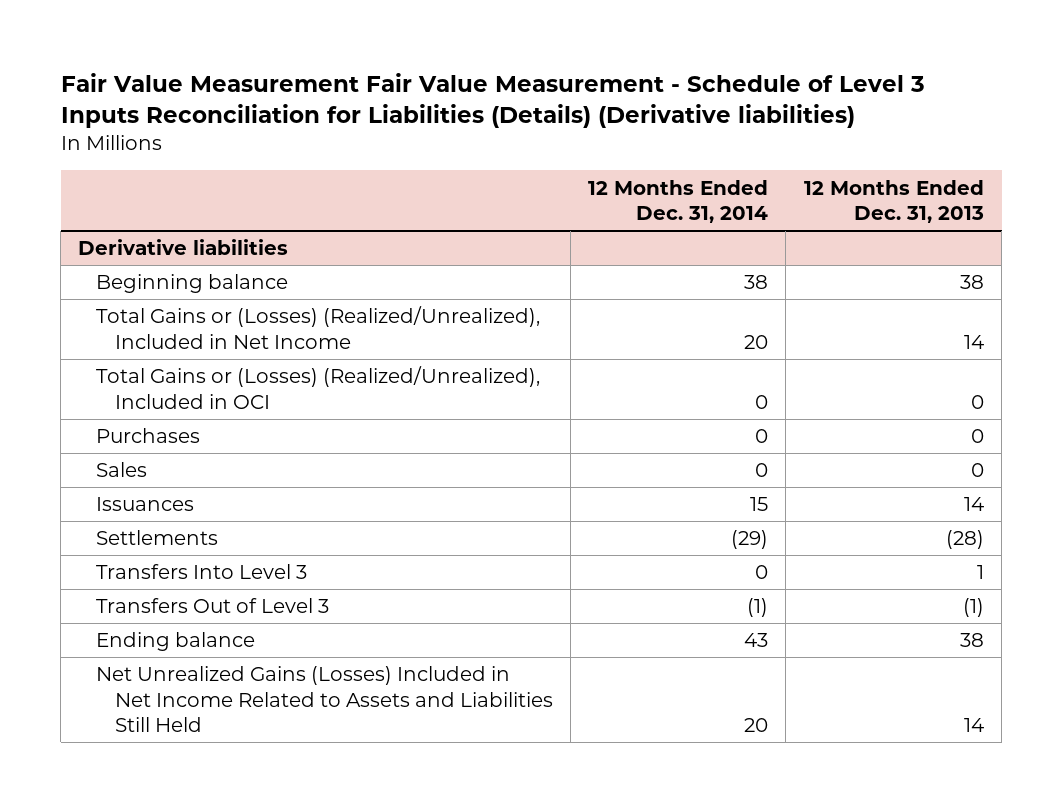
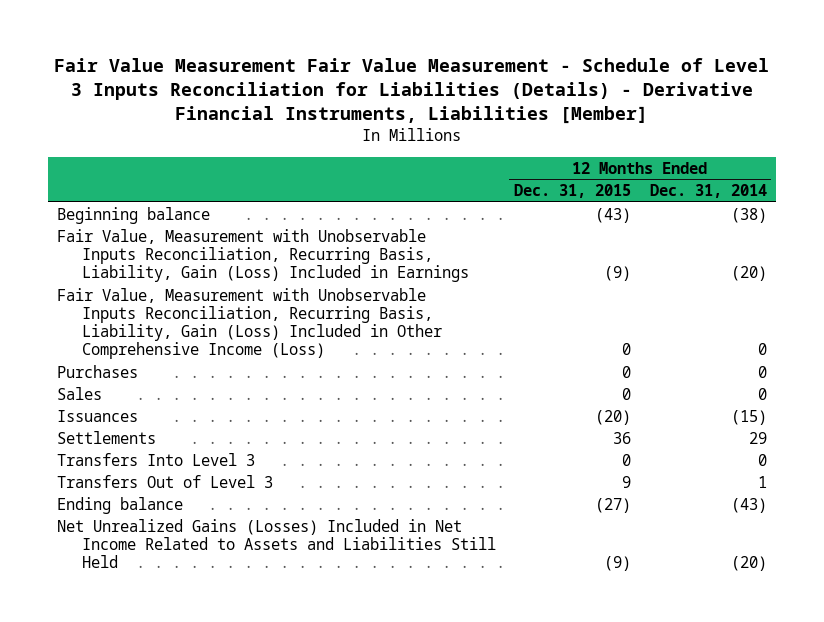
[60,72,925,129] Fair Value Measurement Fair Value Measurement - Schedule of Level 3 Inputs Reconciliation for Liabilities (Details) (Derivative liabilities) -> [53,57,769,125] Fair Value Measurement Fair Value Measurement - Schedule of Level 3 Inputs Reconciliation for Liabilities (Details) - Derivative Financial Instruments, Liabilities [Member]
[803,179,984,223] 12 Months Ended Dec. 31, 2013 -> none
none -> [514,183,632,198] Dec. 31, 2015
[78,239,289,256] Derivative liabilities -> none
[96,306,541,349] Total Gains or (Losses) (Realized/Unrealized), Included in Net Income -> none
[744,275,769,290] 38 -> [730,207,767,223] (38)
none -> [57,228,469,282] Fair Value, Measurement with Unobservable Inputs Reconciliation, Recurring Basis, Liability, Gain (Loss) Included in Earnings
[96,366,541,409] Total Gains or (Losses) (Realized/Unrealized), Included in OCI -> [57,287,442,360] Fair Value, Measurement with Unobservable Inputs Reconciliation, Recurring Basis, Liability, Gain (Loss) Included in Other Comprehensive Income (Loss)
[750,497,769,512] 15 -> [730,409,767,425] (15)
[731,530,769,550] (29) -> [748,431,767,444] 29
[747,598,769,618] (1) -> [757,475,767,488] 1
[744,633,769,648] 43 -> [730,497,767,513] (43)
[744,717,769,732] 20 -> [730,555,767,571] (20)

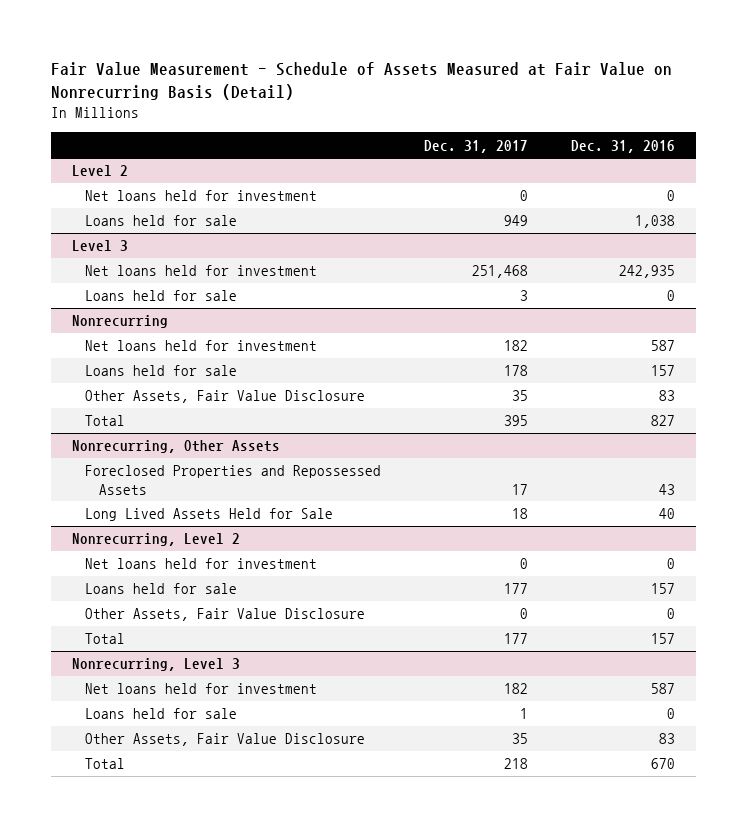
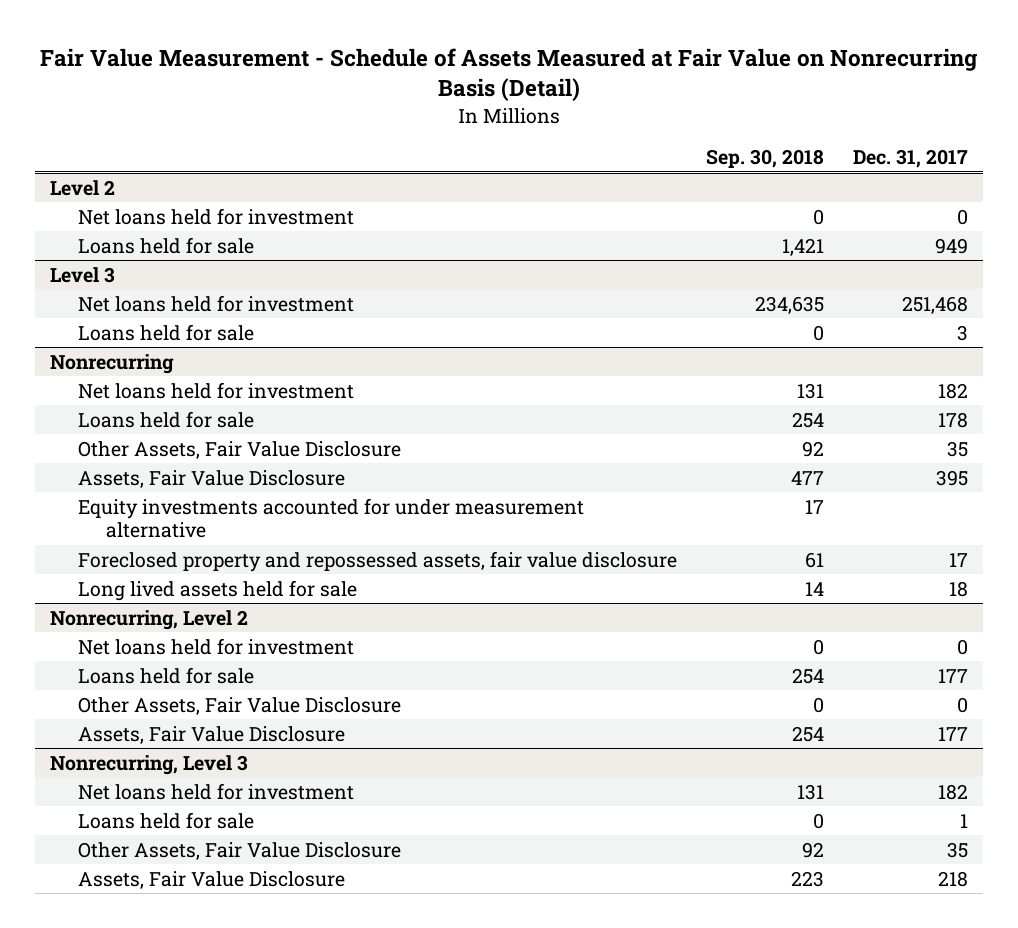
[570,139,675,153] Dec. 31, 2016 -> none
none -> [706,149,825,169] Sep. 30, 2018
[71,440,280,454] Nonrecurring, Other Assets -> none
[85,465,382,495] Foreclosed Properties and Repossessed Assets -> none
[85,415,126,427] Total -> [78,469,346,488] Assets, Fair Value Disclosure
none -> [78,497,585,539] Equity investments accounted for under measurement alternative
none -> [78,550,678,572] Foreclosed property and repossessed assets, fair value disclosure
[85,508,334,522] Long Lived Assets Held for Sale -> [78,579,358,601] Long lived assets held for sale
[85,633,126,645] Total -> [78,725,346,744] Assets, Fair Value Disclosure
[85,758,126,770] Total -> [78,870,346,889] Assets, Fair Value Disclosure

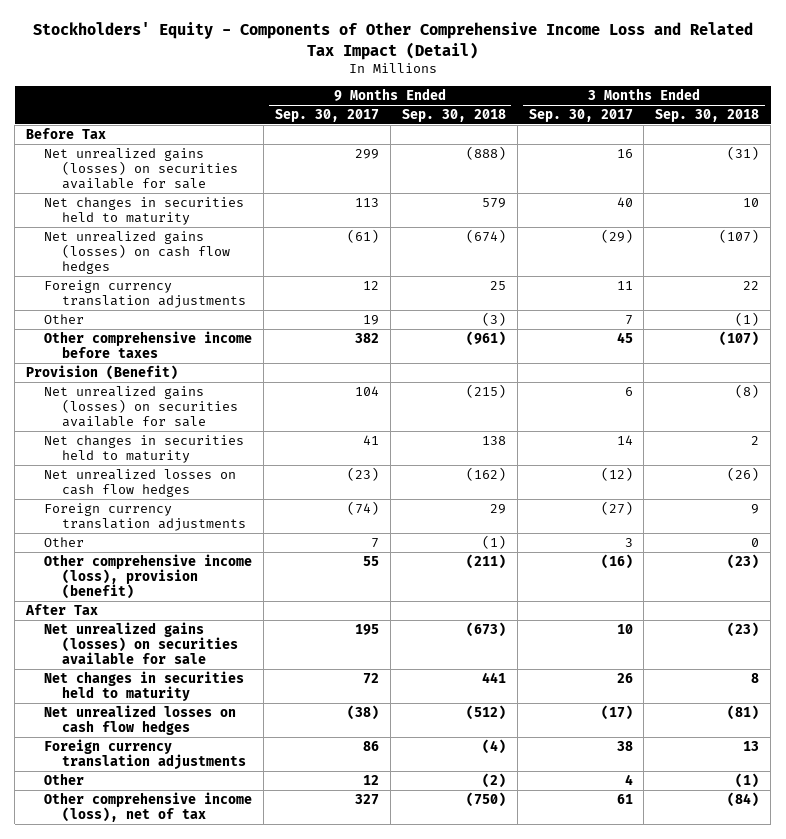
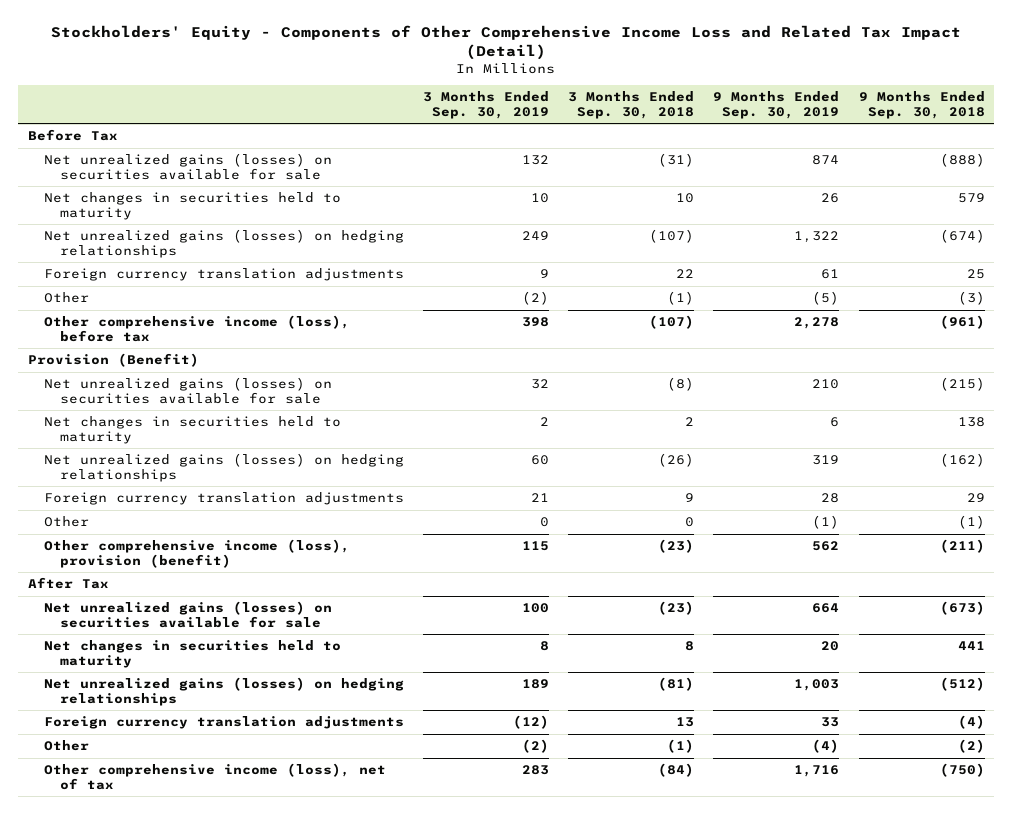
[274,108,379,122] Sep. 30, 2017 -> none
[528,108,633,122] Sep. 30, 2017 -> none
none -> [423,91,550,119] 3 Months Ended Sep. 30, 2019
none -> [713,91,840,119] 9 Months Ended Sep. 30, 2019
[44,230,231,275] Net unrealized gains (losses) on cash flow hedges -> [43,229,404,258] Net unrealized gains (losses) on hedging relationships
[44,330,253,359] Other comprehensive income before taxes -> [43,315,350,342] Other comprehensive income (loss), before tax
[44,468,237,498] Net unrealized losses on cash flow hedges -> [43,453,404,482] Net unrealized gains (losses) on hedging relationships
[44,704,237,736] Net unrealized losses on cash flow hedges -> [43,677,404,706] Net unrealized gains (losses) on hedging relationships

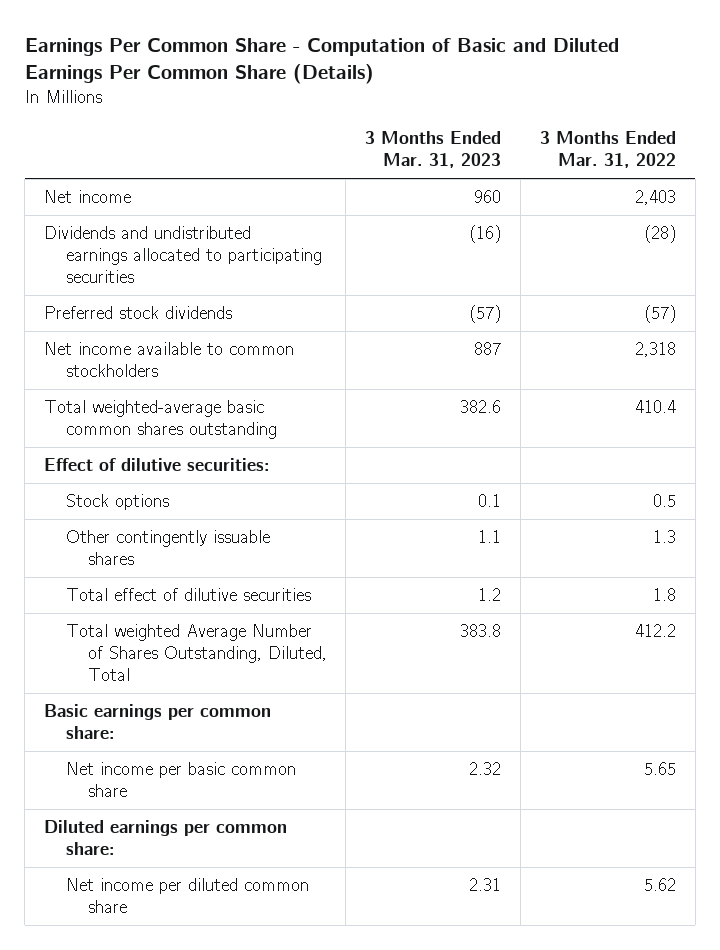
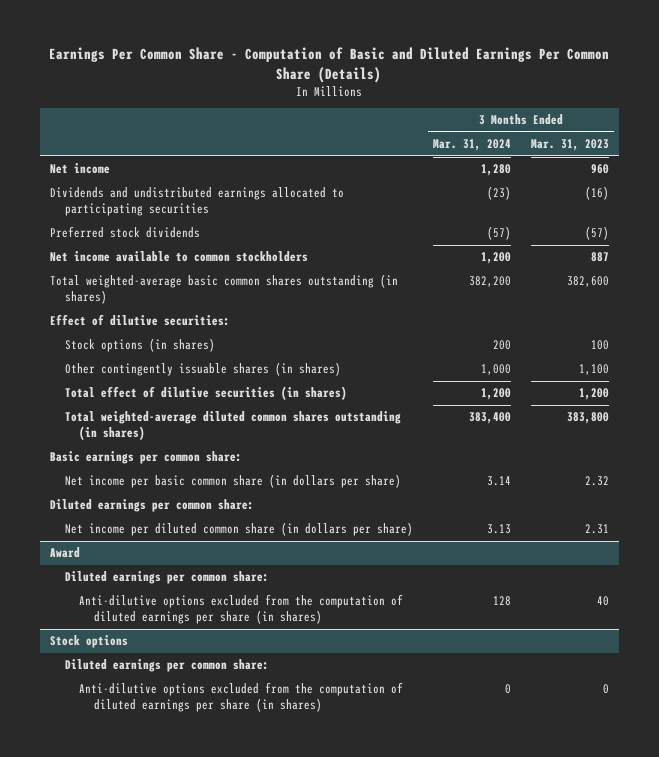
[539,131,676,169] 3 Months Ended Mar. 31, 2022 -> none
none -> [432,139,511,152] Mar. 31, 2024
[44,399,277,440] Total weighted-average basic common shares outstanding -> [49,274,398,305] Total weighted-average basic common shares outstanding (in shares)
[460,399,502,413] 382.6 -> [566,276,609,288] 382,600
[65,493,169,510] Stock options -> [64,338,215,353] Stock options (in shares)
[478,493,502,507] 0.1 -> [590,340,609,351] 100
[65,529,270,566] Other contingently issuable shares -> [64,362,341,377] Other contingently issuable shares (in shares)
[478,529,502,543] 1.1 -> [578,364,609,376] 1,100
[65,587,311,601] Total effect of dilutive securities -> [64,386,347,401] Total effect of dilutive securities (in shares)
[478,587,502,601] 1.2 -> [578,388,609,401] 1,200
[65,623,327,682] Total weighted Average Number of Shares Outstanding, Diluted, Total -> [64,411,401,441] Total weighted-average diluted common shares outstanding (in shares)
[460,623,502,637] 383.8 -> [566,412,609,425] 383,800
[65,761,296,798] Net income per basic common share -> [64,474,401,489] Net income per basic common share (in dollars per share)
[65,877,309,914] Net income per diluted common share -> [64,522,413,537] Net income per diluted common share (in dollars per share)
none -> [49,547,80,559] Award
none -> [64,571,269,585] Diluted earnings per common share:
none -> [79,594,404,625] Anti-dilutive options excluded from the computation of diluted earnings per share (in shares)
none -> [49,635,128,649] Stock options
none -> [64,659,269,673] Diluted earnings per common share:
none -> [79,682,404,713] Anti-dilutive options excluded from the computation of diluted earnings per share (in shares)

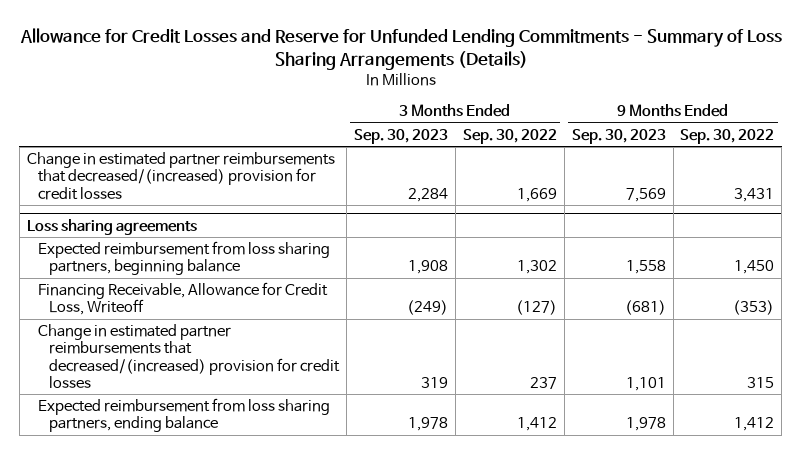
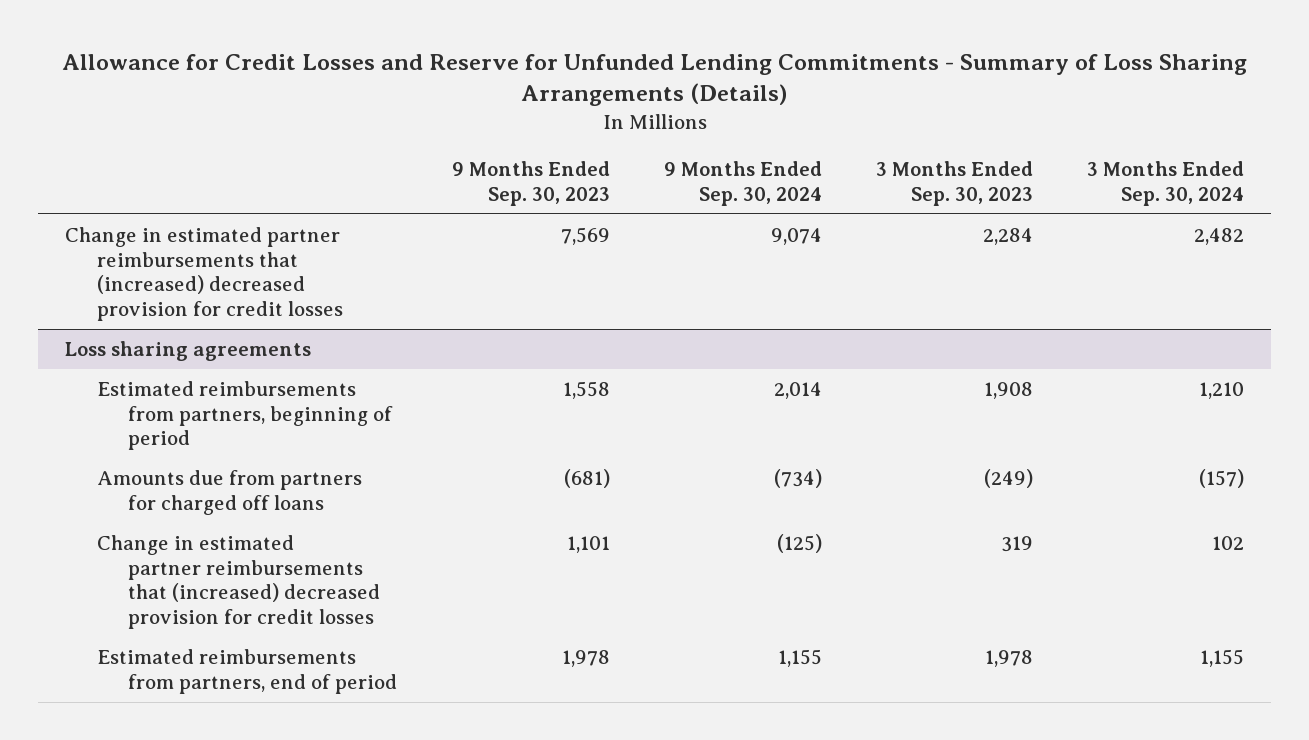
[462,128,557,144] Sep. 30, 2022 -> none
[680,128,775,144] Sep. 30, 2022 -> none
none -> [663,161,822,206] 9 Months Ended Sep. 30, 2024
none -> [1086,161,1244,206] 3 Months Ended Sep. 30, 2024
[26,152,335,200] Change in estimated partner reimbursements that decreased/(increased) provision for credit losses -> [65,227,343,322] Change in estimated partner reimbursements that (increased) decreased provision for credit losses
[37,241,330,276] Expected reimbursement from loss sharing partners, beginning balance -> [96,381,394,451] Estimated reimbursements from partners, beginning of period
[37,282,328,316] Financing Receivable, Allowance for Credit Loss, Writeoff -> [96,470,362,515] Amounts due from partners for charged off loans
[37,324,341,388] Change in estimated partner reimbursements that decreased/(increased) provision for credit losses -> [96,535,381,630] Change in estimated partner reimbursements that (increased) decreased provision for credit losses
[37,398,330,433] Expected reimbursement from loss sharing partners, ending balance -> [96,649,398,694] Estimated reimbursements from partners, end of period

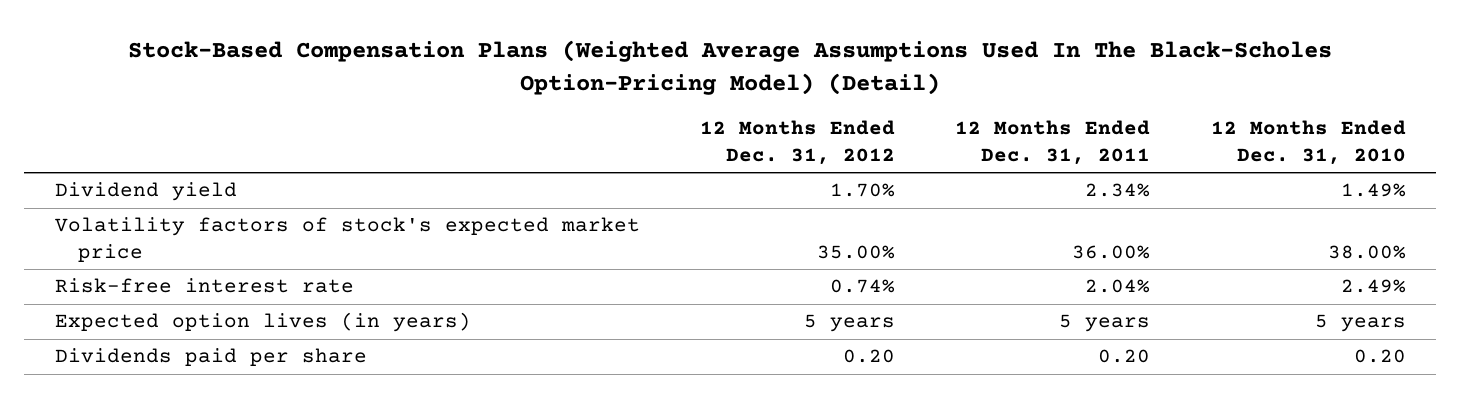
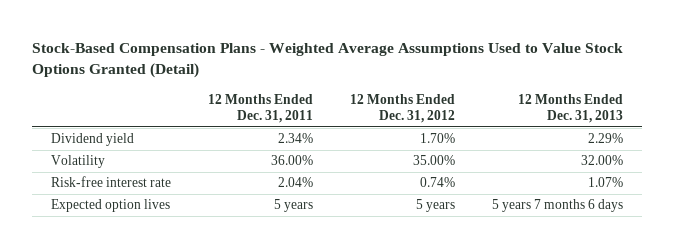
[128,40,1333,95] Stock-Based Compensation Plans (Weighted Average Assumptions Used In The Black-Scholes Option-Pricing Model) (Detail) -> [32,43,624,79] Stock-Based Compensation Plans - Weighted Average Assumptions Used to Value Stock Options Granted (Detail)
[1210,120,1406,165] 12 Months Ended Dec. 31, 2010 -> none
none -> [518,93,624,124] 12 Months Ended Dec. 31, 2013
[54,217,640,263] Volatility factors of stock's expected market price -> [50,155,105,169] Volatility
[54,348,367,367] Dividends paid per share -> none
[54,312,471,333] Expected option lives (in years) -> [50,199,170,213] Expected option lives

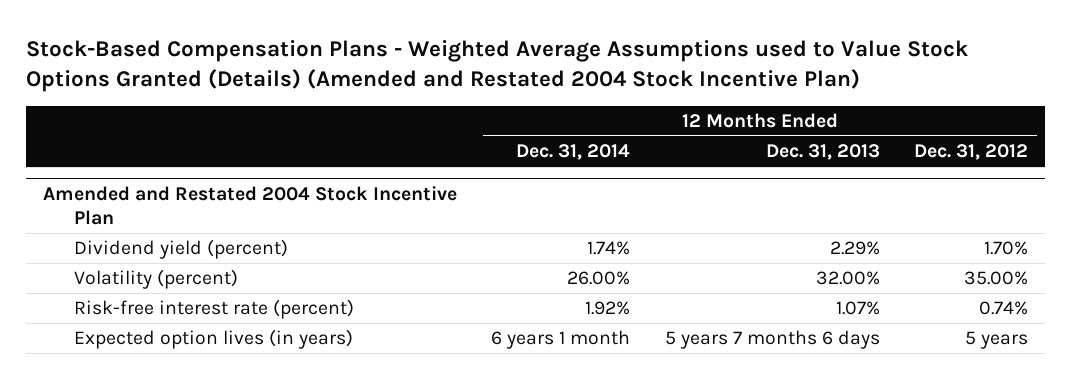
[32,43,624,79] Stock-Based Compensation Plans - Weighted Average Assumptions Used to Value Stock Options Granted (Detail) -> [25,39,968,93] Stock-Based Compensation Plans - Weighted Average Assumptions used to Value Stock Options Granted (Details) (Amended and Restated 2004 Stock Incentive Plan)
[207,93,313,124] 12 Months Ended Dec. 31, 2011 -> none
none -> [516,144,631,161] Dec. 31, 2014
none -> [42,186,457,225] Amended and Restated 2004 Stock Incentive Plan
[50,133,134,147] Dividend yield -> [73,239,288,260] Dividend yield (percent)
[50,155,105,169] Volatility -> [73,269,238,290] Volatility (percent)
[50,176,171,188] Risk-free interest rate -> [73,299,354,320] Risk-free interest rate (percent)
[50,199,170,213] Expected option lives -> [73,329,353,350] Expected option lives (in years)

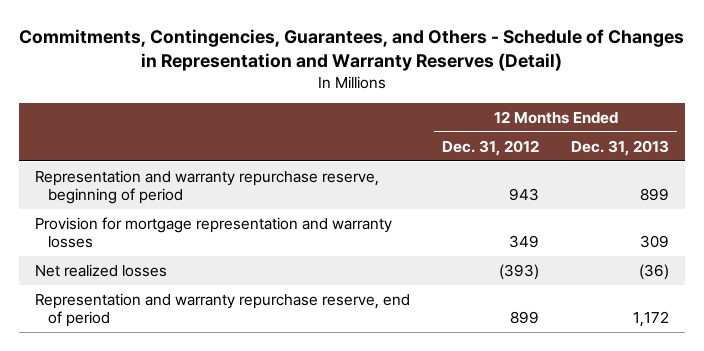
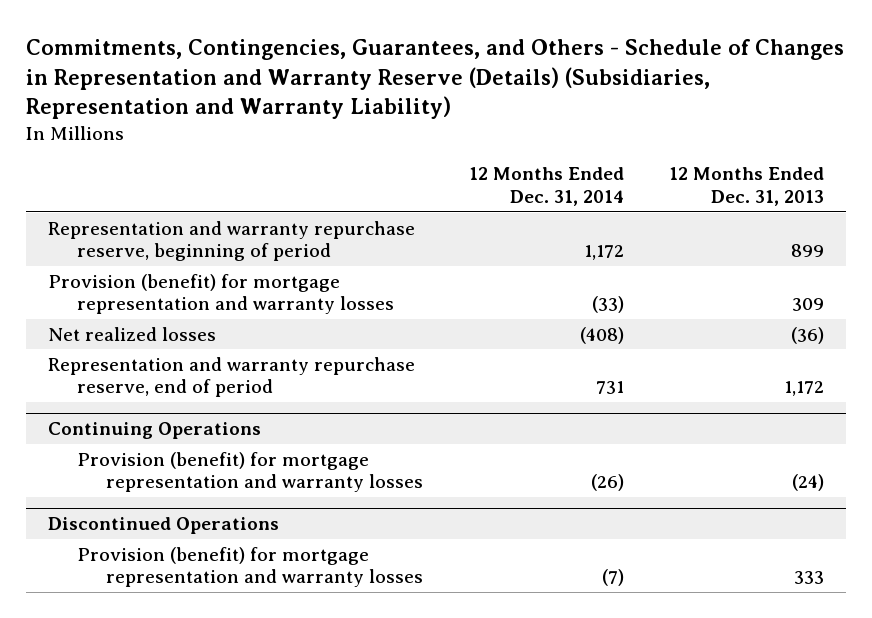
[19,28,685,71] Commitments, Contingencies, Guarantees, and Others - Schedule of Changes in Representation and Warranty Reserves (Detail) -> [25,39,844,120] Commitments, Contingencies, Guarantees, and Others - Schedule of Changes in Representation and Warranty Reserve (Details) (Subsidiaries, Representation and Warranty Liability)
[442,139,540,156] Dec. 31, 2012 -> none
none -> [468,167,624,206] 12 Months Ended Dec. 31, 2014
[34,216,392,248] Provision for mortgage representation and warranty losses -> [48,273,395,315] Provision (benefit) for mortgage representation and warranty losses
none -> [48,422,262,440] Continuing Operations
none -> [77,451,424,493] Provision (benefit) for mortgage representation and warranty losses
none -> [48,517,280,535] Discontinued Operations
none -> [77,546,424,588] Provision (benefit) for mortgage representation and warranty losses

